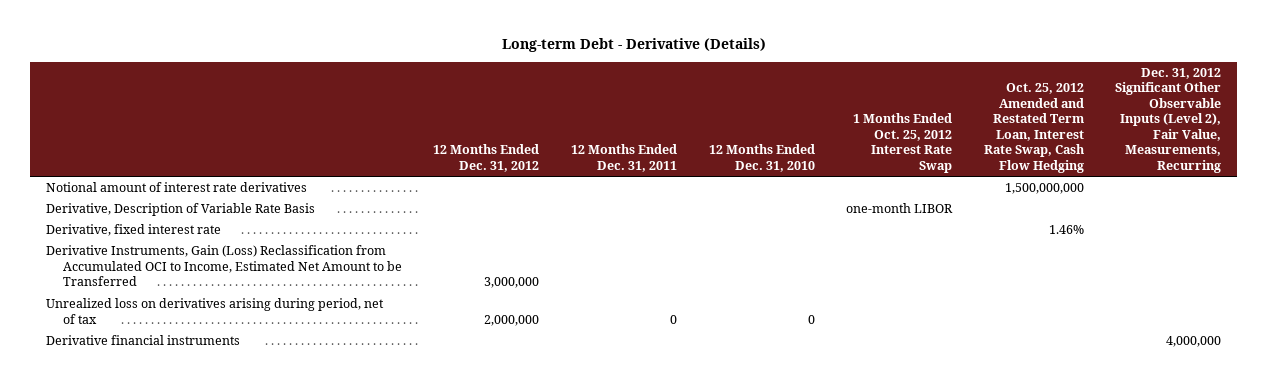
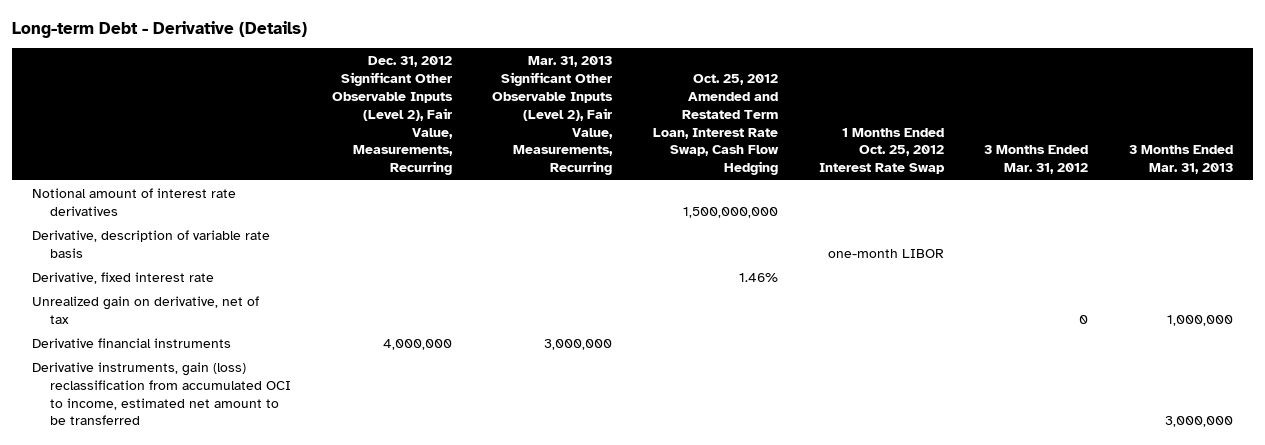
[433,144,540,173] 12 Months Ended Dec. 31, 2012 -> none
[570,144,677,173] 12 Months Ended Dec. 31, 2011 -> none
[708,144,815,173] 12 Months Ended Dec. 31, 2010 -> none
none -> [492,56,614,176] Mar. 31, 2013 Significant Other Observable Inputs (Level 2), Fair Value, Measurements, Recurring
none -> [984,145,1089,175] 3 Months Ended Mar. 31, 2012
none -> [1128,145,1233,175] 3 Months Ended Mar. 31, 2013
[46,203,316,217] Derivative, Description of Variable Rate Basis -> [32,229,271,258] Derivative, description of variable rate basis
[46,245,402,287] Derivative Instruments, Gain (Loss) Reclassification from Accumulated OCI to Income, Estimated Net Amount to be Transferred -> none
[46,298,385,324] Unrealized loss on derivatives arising during period, net of tax -> [32,295,260,324] Unrealized gain on derivative, net of tax
none -> [32,361,292,426] Derivative instruments, gain (loss) reclassification from accumulated OCI to income, estimated net amount to be transferred

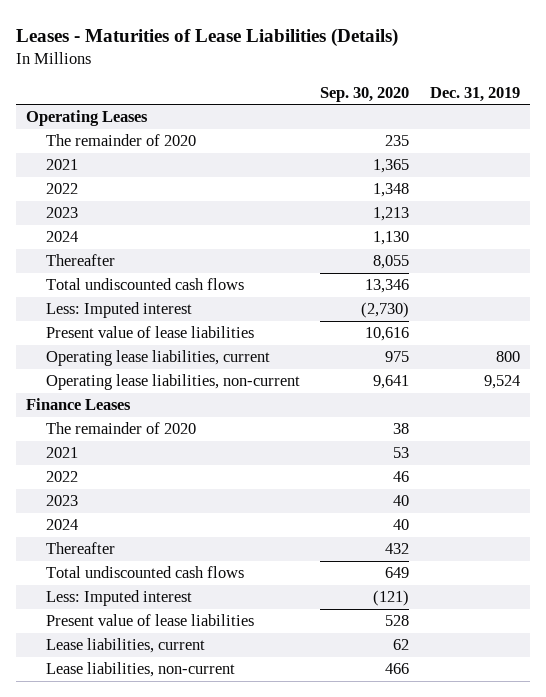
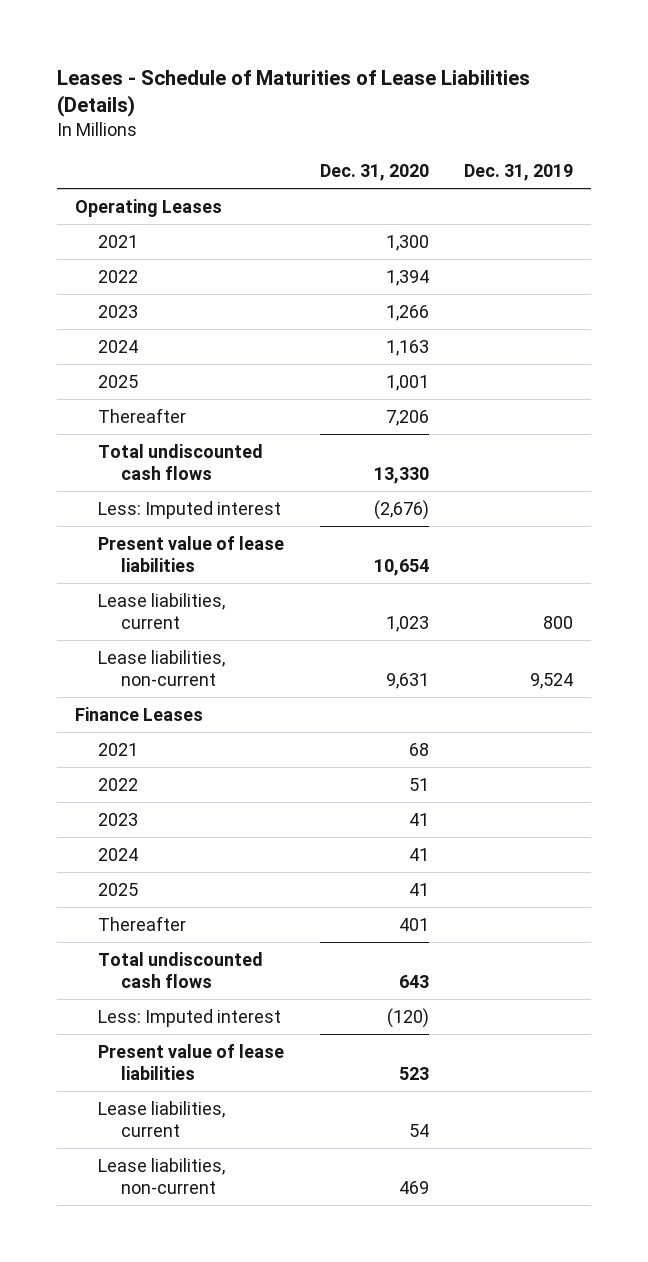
[16,27,399,47] Leases - Maturities of Lease Liabilities (Details) -> [57,69,531,118] Leases - Schedule of Maturities of Lease Liabilities (Details)
[320,86,410,102] Sep. 30, 2020 -> none
none -> [319,164,429,182] Dec. 31, 2020
[45,134,196,147] The remainder of 2020 -> none
none -> [97,374,138,388] 2025
[45,350,270,367] Operating lease liabilities, current -> [97,592,225,629] Lease liabilities, current
[45,374,300,391] Operating lease liabilities, non-current -> [97,649,225,686] Lease liabilities, non-current
[45,422,196,435] The remainder of 2020 -> none
none -> [97,882,138,896] 2025

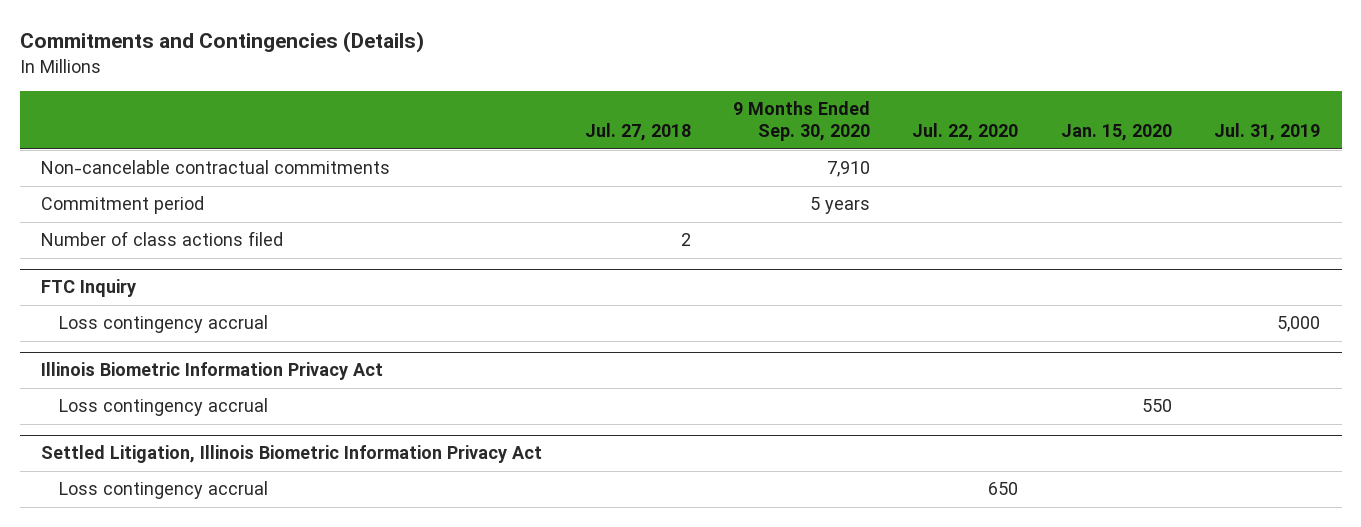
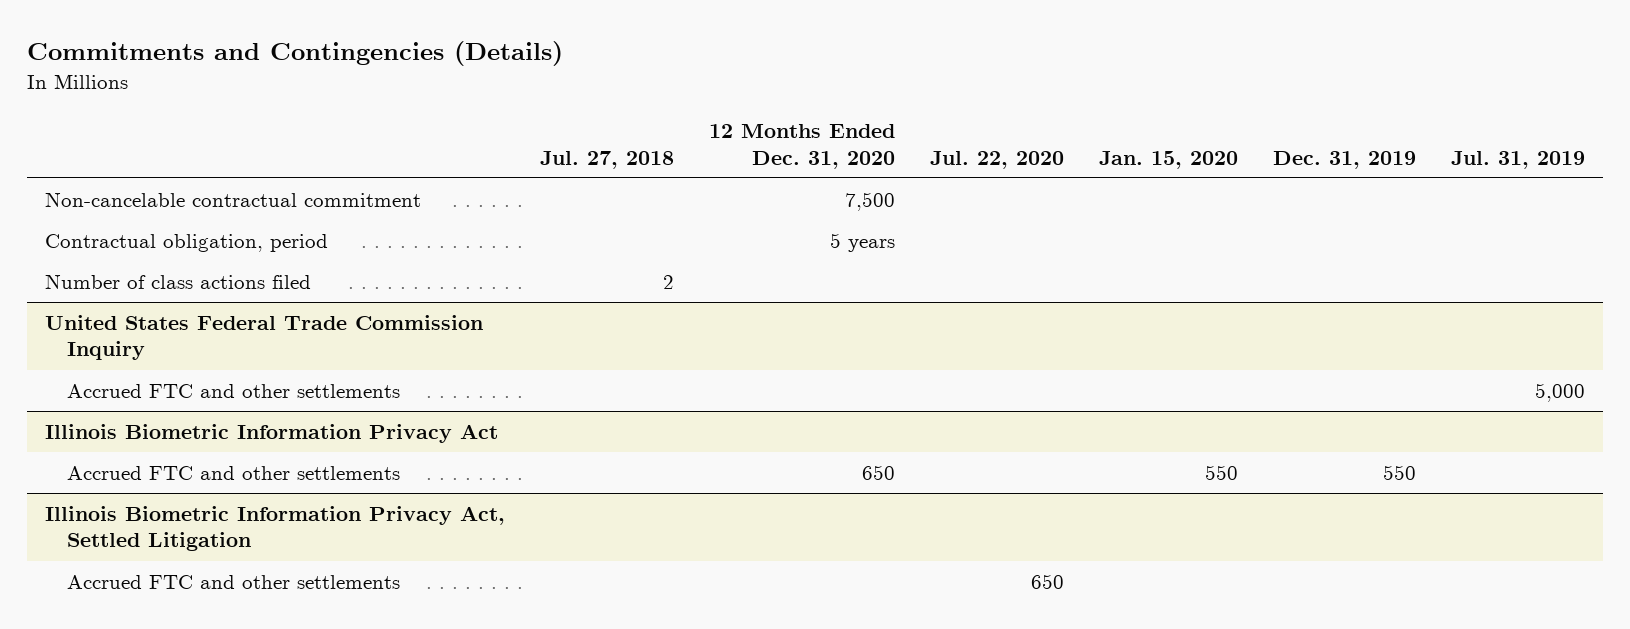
[733,101,871,142] 9 Months Ended Sep. 30, 2020 -> none
none -> [709,123,896,169] 12 Months Ended Dec. 31, 2020
none -> [1273,150,1417,169] Dec. 31, 2019
[41,160,391,175] Non-cancelable contractual commitments -> [44,191,421,207] Non-cancelable contractual commitment
[41,196,205,215] Commitment period -> [44,233,328,252] Contractual obligation, period
[41,279,137,298] FTC Inquiry -> [44,314,483,361] United States Federal Trade Commission Inquiry
[58,315,268,334] Loss contingency accrual -> [67,383,401,398] Accrued FTC and other settlements
[58,398,268,417] Loss contingency accrual -> [67,465,401,480] Accrued FTC and other settlements
[41,445,543,464] Settled Litigation, Illinois Biometric Information Privacy Act -> [44,505,505,552] Illinois Biometric Information Privacy Act, Settled Litigation
[58,481,268,500] Loss contingency accrual -> [67,574,401,589] Accrued FTC and other settlements

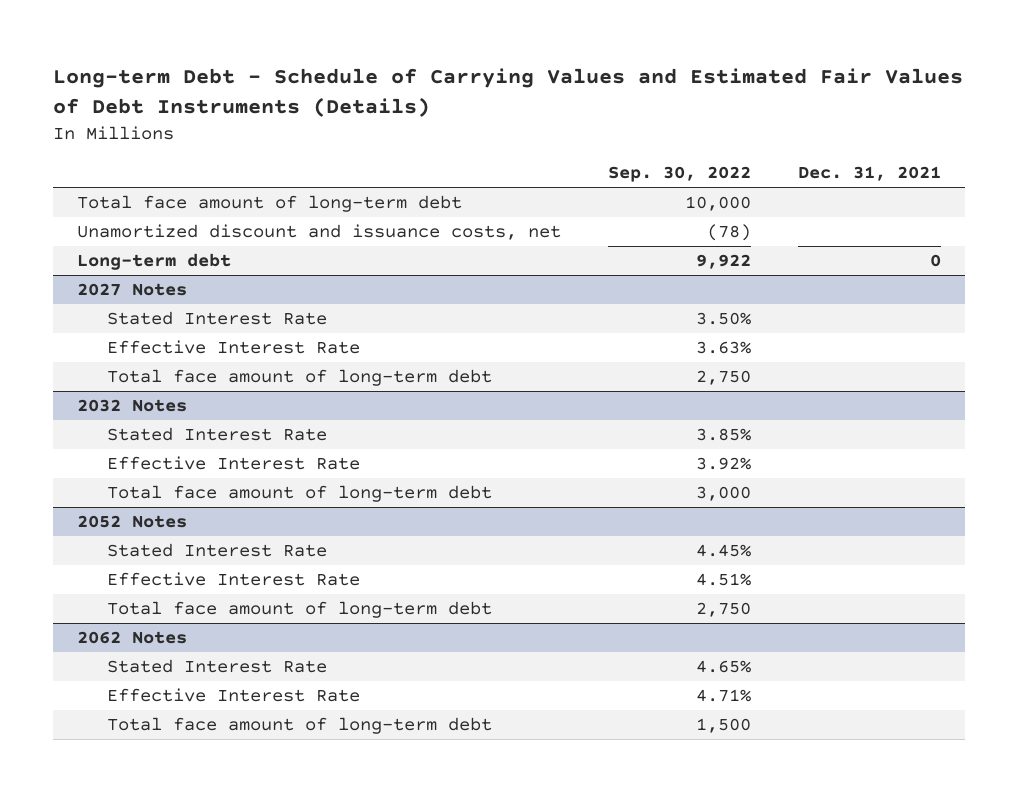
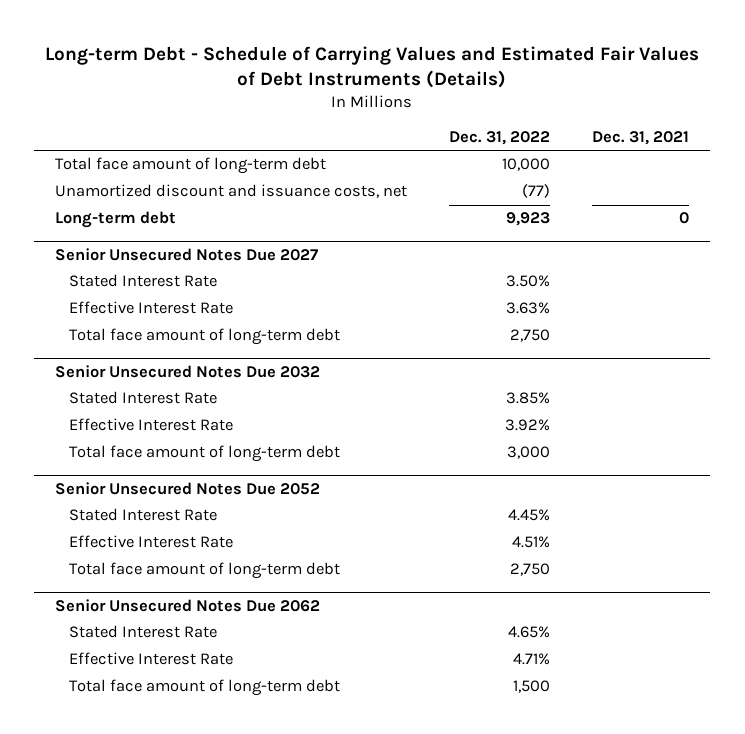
[608,166,752,183] Sep. 30, 2022 -> none
none -> [449,131,551,146] Dec. 31, 2022
[76,283,187,297] 2027 Notes -> [55,247,319,261] Senior Unsecured Notes Due 2027
[76,399,187,413] 2032 Notes -> [55,364,321,378] Senior Unsecured Notes Due 2032
[76,515,187,529] 2052 Notes -> [55,481,321,495] Senior Unsecured Notes Due 2052
[76,631,187,645] 2062 Notes -> [55,598,321,612] Senior Unsecured Notes Due 2062

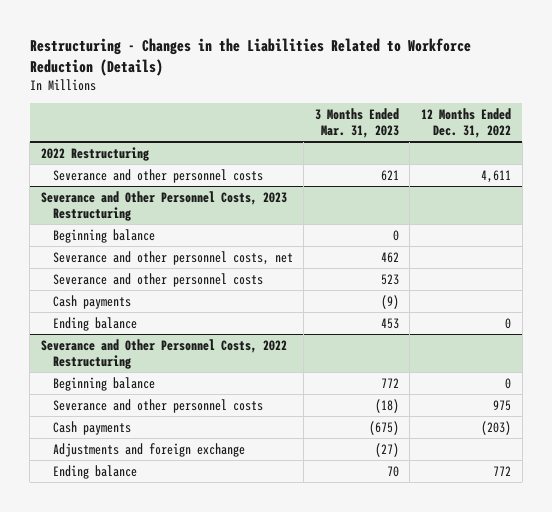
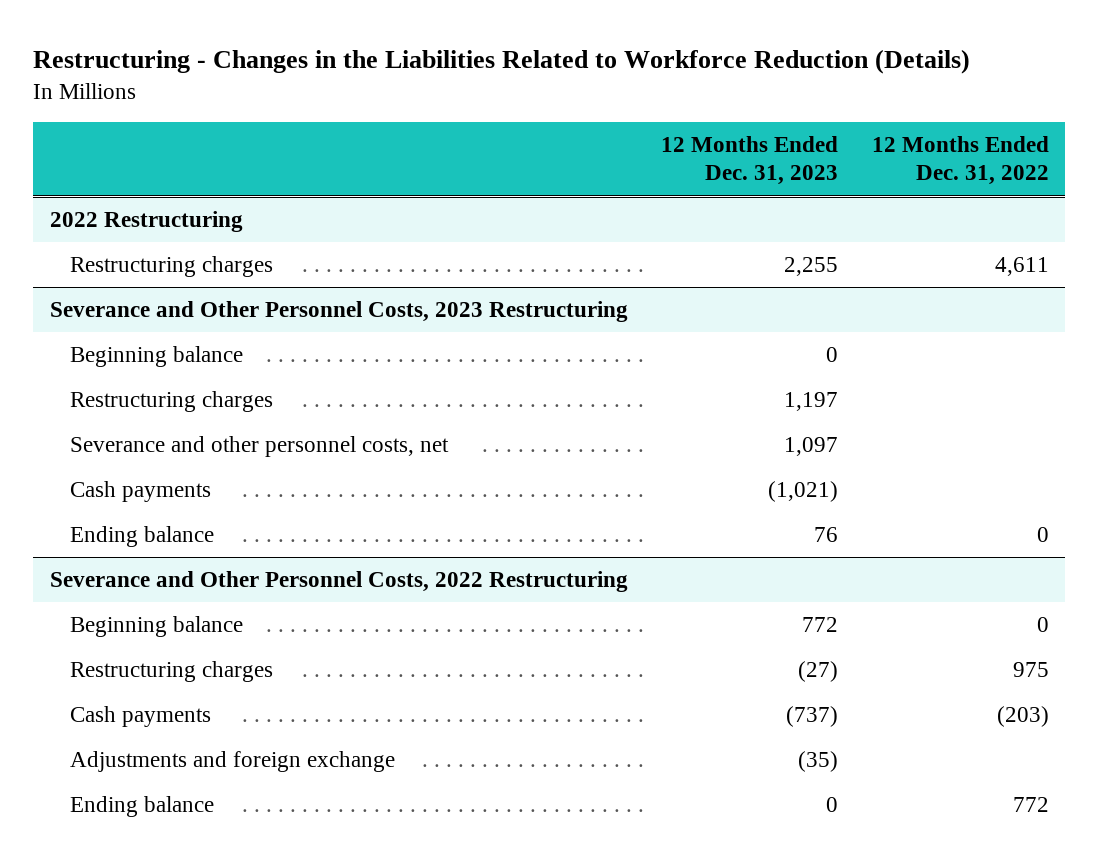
[314,108,399,138] 3 Months Ended Mar. 31, 2023 -> none
none -> [661,135,839,186] 12 Months Ended Dec. 31, 2023
[52,168,263,183] Severance and other personnel costs -> [70,256,274,278] Restructuring charges
none -> [70,391,274,413] Restructuring charges
[52,272,263,287] Severance and other personnel costs -> none
[52,398,263,413] Severance and other personnel costs -> [70,661,274,683] Restructuring charges

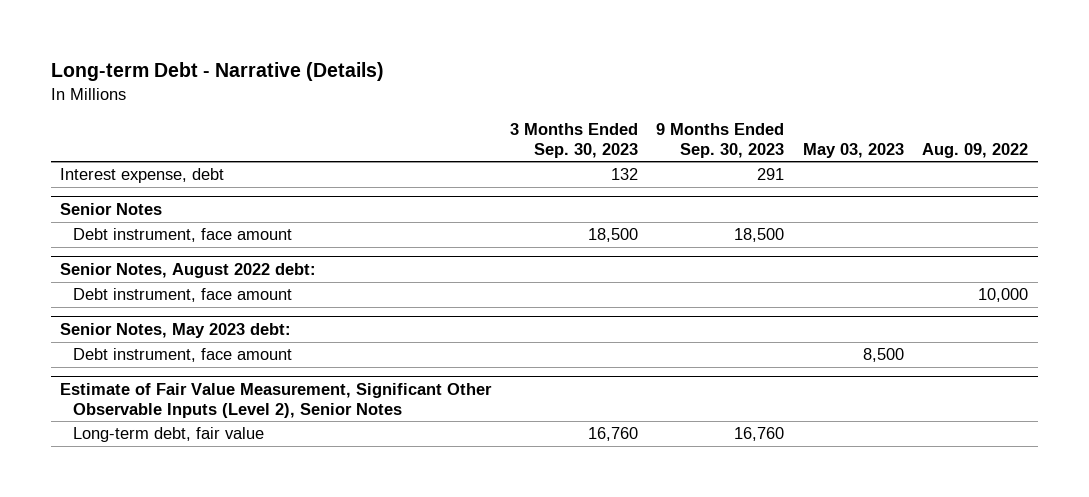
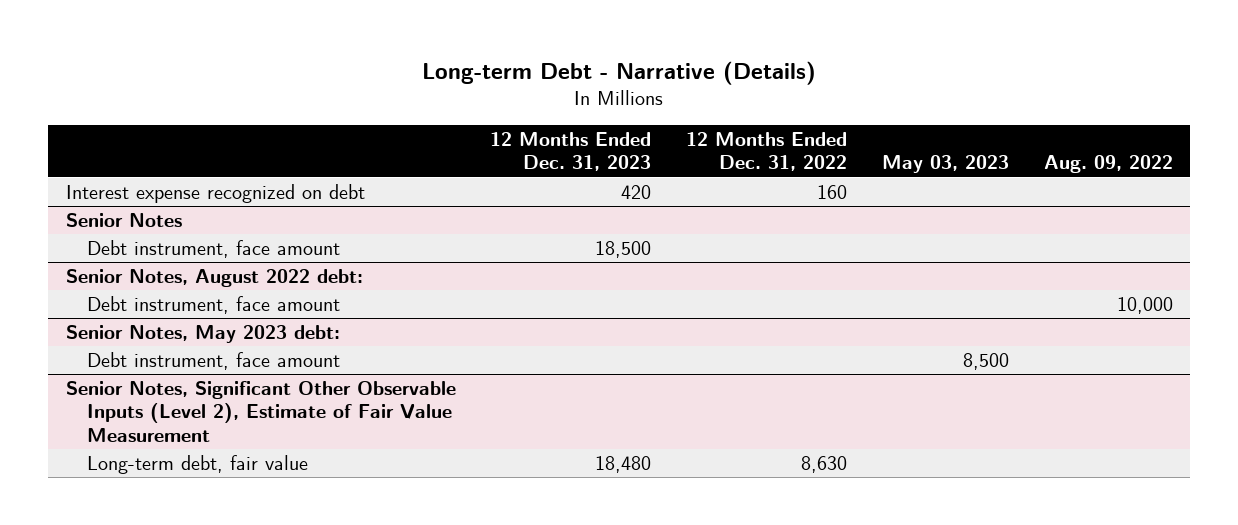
[509,122,638,158] 3 Months Ended Sep. 30, 2023 -> none
[656,122,785,158] 9 Months Ended Sep. 30, 2023 -> none
none -> [490,131,652,172] 12 Months Ended Dec. 31, 2023
none -> [686,131,848,172] 12 Months Ended Dec. 31, 2022
[60,168,225,184] Interest expense, debt -> [65,183,365,203] Interest expense recognized on debt
[60,383,493,418] Estimate of Fair Value Measurement, Significant Other Observable Inputs (Level 2), Senior Notes -> [65,380,456,442] Senior Notes, Significant Other Observable Inputs (Level 2), Estimate of Fair Value Measurement

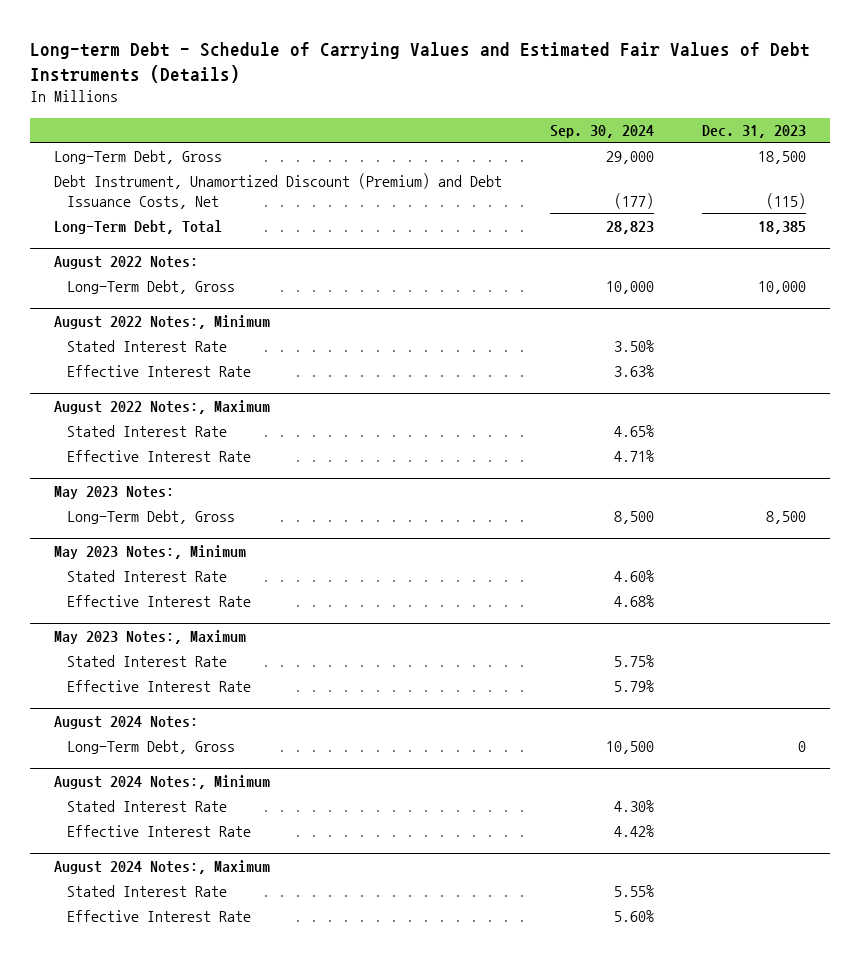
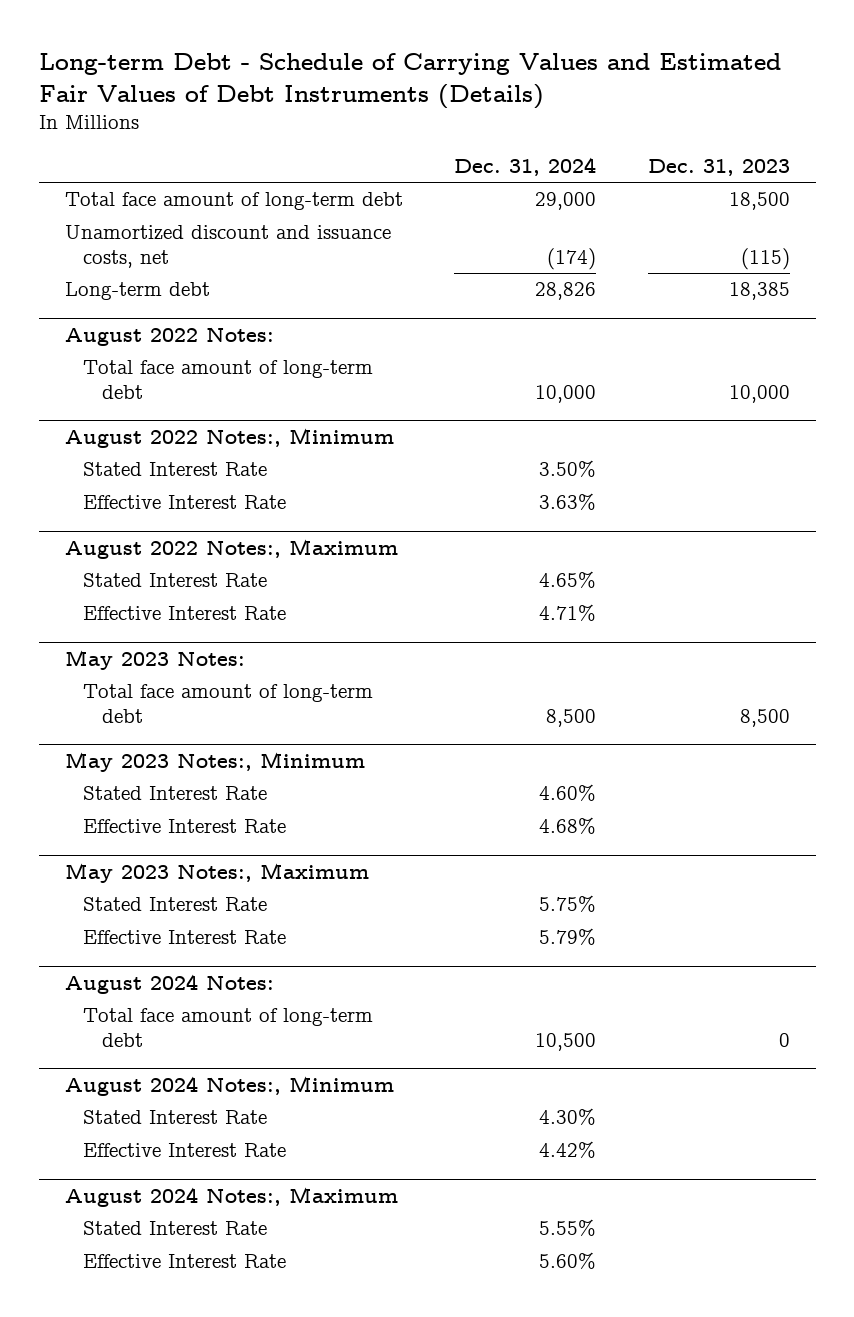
[549,125,654,139] Sep. 30, 2024 -> none
none -> [454,156,597,176] Dec. 31, 2024
[53,149,222,164] Long-Term Debt, Gross -> [64,192,403,211] Total face amount of long-term debt
[53,172,502,209] Debt Instrument, Unamortized Discount (Premium) and Debt Issuance Costs, Net -> [64,225,391,268] Unamortized discount and issuance costs, net
[53,219,222,234] Long-Term Debt, Total -> [64,282,210,301] Long-term debt
[66,279,235,294] Long-Term Debt, Gross -> [83,360,374,399] Total face amount of long-term debt
[66,509,235,524] Long-Term Debt, Gross -> [83,684,374,723] Total face amount of long-term debt
[66,739,235,754] Long-Term Debt, Gross -> [83,1008,374,1047] Total face amount of long-term debt

